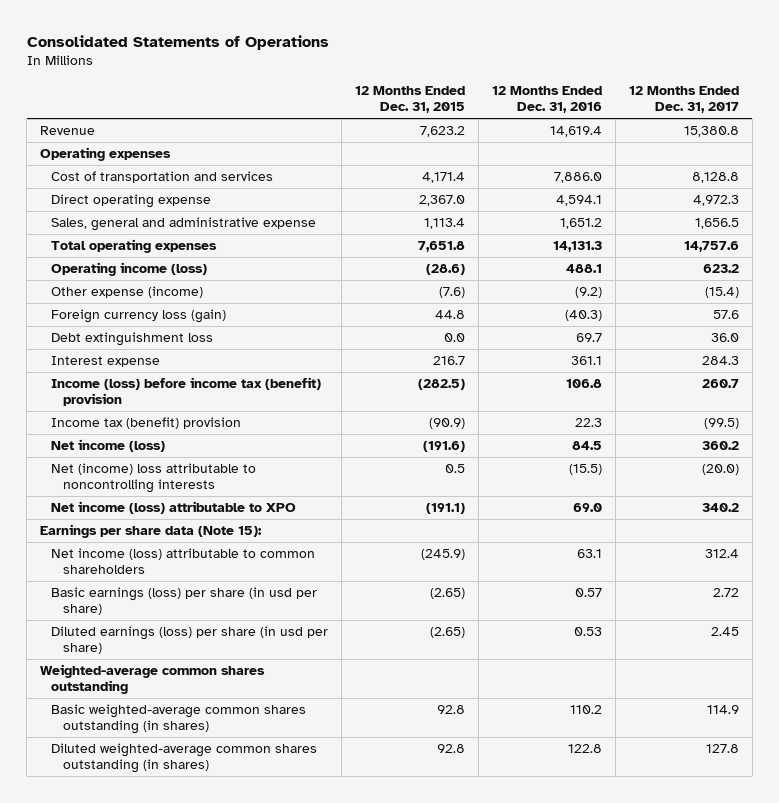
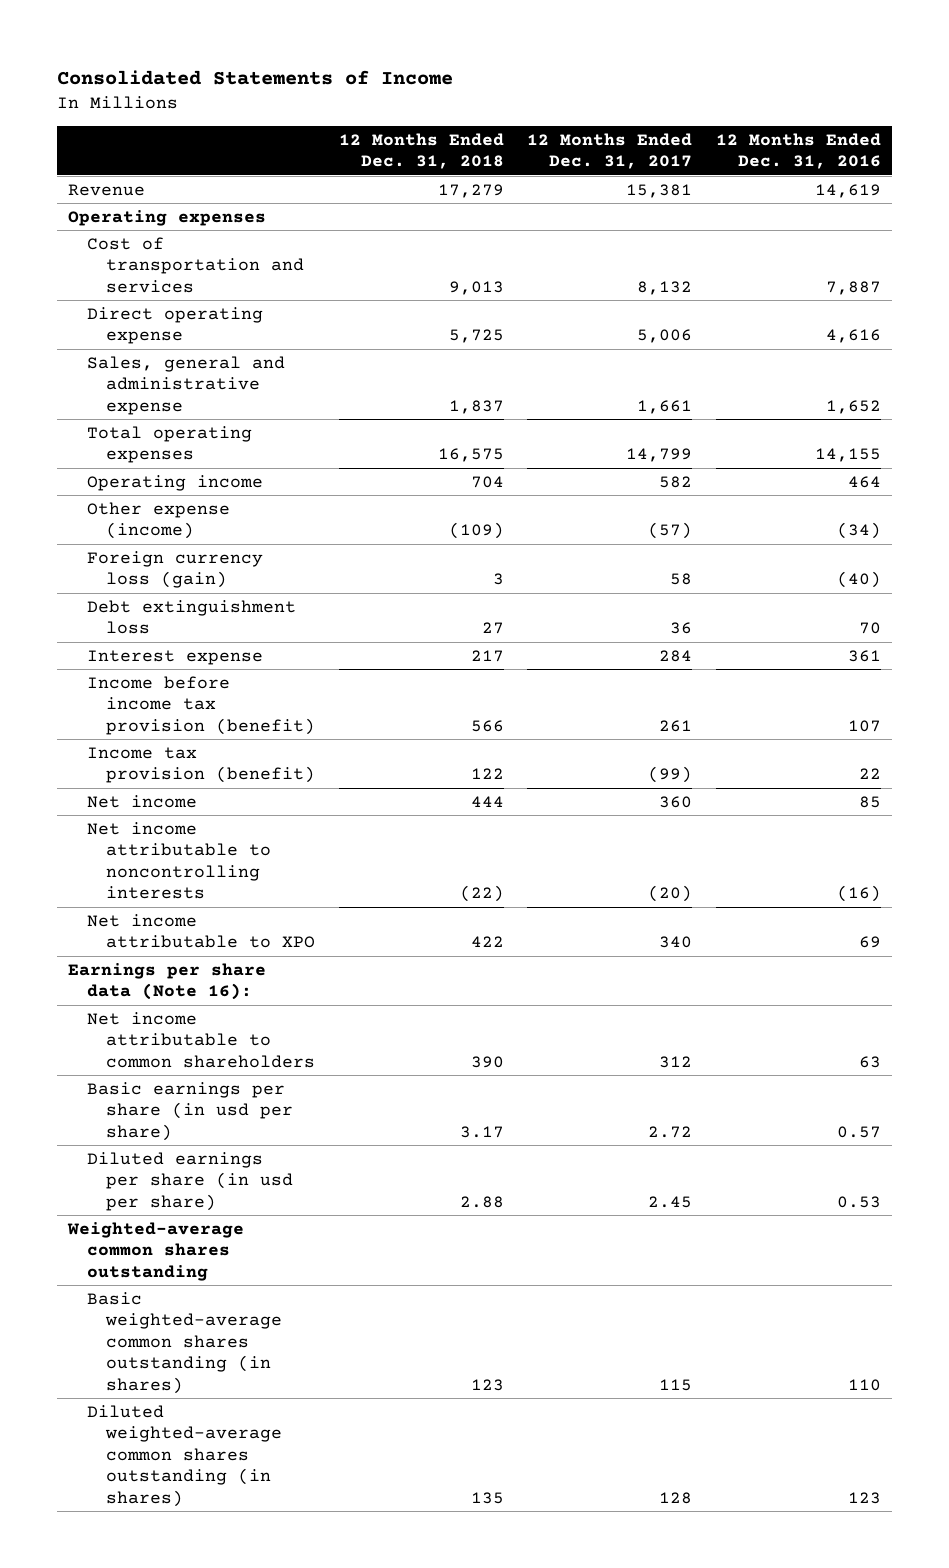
[26,35,329,51] Consolidated Statements of Operations -> [56,70,453,86] Consolidated Statements of Income
[355,86,466,114] 12 Months Ended Dec. 31, 2015 -> none
none -> [338,132,504,170] 12 Months Ended Dec. 31, 2018
[550,126,603,138] 14,619.4 -> [814,183,881,198] 14,619
[683,126,739,138] 15,380.8 -> [626,183,693,198] 15,381
[554,172,603,184] 7,886.0 -> [825,280,881,295] 7,887
[691,172,739,184] 8,128.8 -> [637,280,693,295] 8,132
[556,195,603,207] 4,594.1 -> [825,329,881,344] 4,616
[692,195,739,207] 4,972.3 -> [637,329,693,344] 5,006
[560,218,603,230] 1,651.2 -> [825,399,881,414] 1,652
[694,218,739,230] 1,656.5 -> [637,399,693,414] 1,661
[553,241,603,253] 14,131.3 -> [814,448,881,463] 14,155
[683,241,739,253] 14,757.6 -> [626,448,693,463] 14,799
[51,262,208,277] Operating income (loss) -> [87,474,264,491] Operating income
[566,264,603,274] 488.1 -> [847,475,881,488] 464
[702,264,739,274] 623.2 -> [659,475,693,488] 582
[575,287,603,299] (9.2) -> [836,522,881,540] (34)
[704,287,739,299] (15.4) -> [648,522,693,540] (57)
[565,310,603,322] (40.3) -> [836,571,881,589] (40)
[712,310,739,320] 57.6 -> [670,573,693,586] 58
[576,333,603,343] 69.7 -> [858,622,881,635] 70
[710,333,739,343] 36.0 -> [670,622,693,635] 36
[571,356,603,366] 361.1 -> [847,649,881,662] 361
[701,356,739,366] 284.3 -> [659,649,693,662] 284
[51,377,322,407] Income (loss) before income tax (benefit) provision -> [87,675,316,735] Income before income tax provision (benefit)
[566,379,603,389] 106.8 -> [847,719,881,732] 107
[701,379,739,389] 260.7 -> [659,719,693,732] 261
[51,417,242,430] Income tax (benefit) provision -> [87,746,316,784] Income tax provision (benefit)
[575,418,603,428] 22.3 -> [858,768,881,780] 22
[703,418,739,430] (99.5) -> [648,766,693,784] (99)
[51,439,166,453] Net income (loss) -> [87,794,198,808] Net income
[572,441,603,451] 84.5 -> [858,795,881,808] 85
[701,441,739,451] 360.2 -> [659,795,693,808] 360
[51,463,257,494] Net (income) loss attributable to noncontrolling interests -> [87,821,272,900] Net income attributable to noncontrolling interests
[569,464,603,476] (15.5) -> [836,885,881,903] (16)
[701,464,739,476] (20.0) -> [648,885,693,903] (20)
[51,501,297,515] Net income (loss) attributable to XPO -> [87,913,316,949] Net income attributable to XPO
[573,503,603,513] 69.0 -> [858,936,881,949] 69
[701,503,739,513] 340.2 -> [659,936,693,949] 340
[39,524,262,539] Earnings per share data (Note 15): -> [68,962,267,1001] Earnings per share data (Note 16):
[51,548,316,575] Net income (loss) attributable to common shareholders -> [87,1011,316,1068] Net income attributable to common shareholders
[577,549,603,559] 63.1 -> [858,1055,881,1068] 63
[704,549,739,559] 312.4 -> [659,1055,693,1068] 312
[51,587,318,616] Basic earnings (loss) per share (in usd per share) -> [87,1081,294,1141] Basic earnings per share (in usd per share)
[51,626,329,655] Diluted earnings (loss) per share (in usd per share) -> [87,1151,294,1211] Diluted earnings per share (in usd per share)
[570,705,603,715] 110.2 -> [847,1378,881,1391] 110
[706,705,739,715] 114.9 -> [659,1378,693,1391] 115
[568,744,603,754] 122.8 -> [847,1491,881,1504] 123
[705,744,739,754] 127.8 -> [659,1491,693,1504] 128

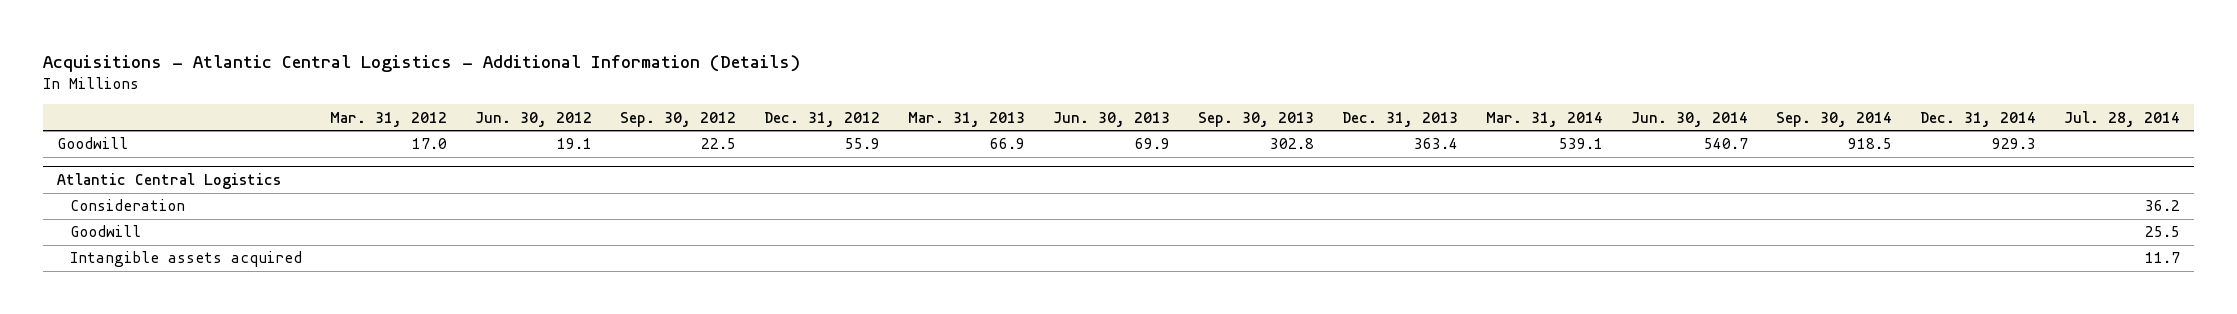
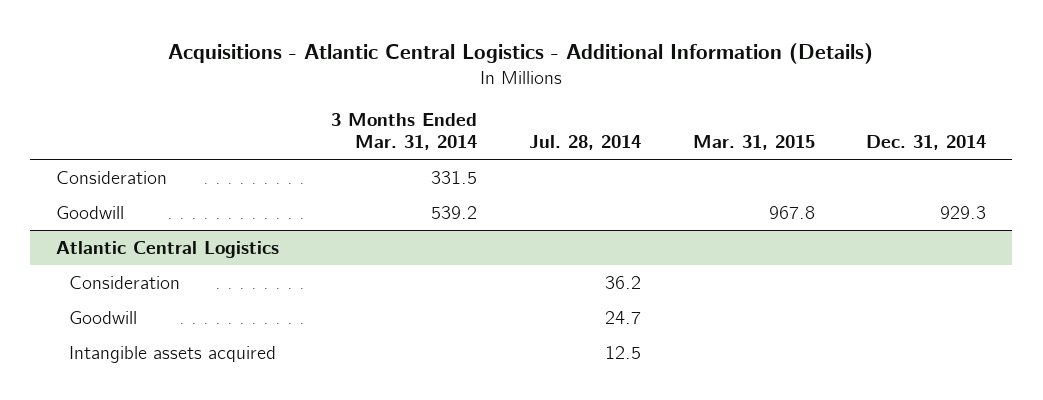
[329,111,447,127] Mar. 31, 2012 -> none
[474,111,592,127] Jun. 30, 2012 -> none
[619,111,736,127] Sep. 30, 2012 -> none
[763,111,880,127] Dec. 31, 2012 -> none
[907,111,1025,127] Mar. 31, 2013 -> none
[1052,111,1170,127] Jun. 30, 2013 -> none
[1197,111,1314,127] Sep. 30, 2013 -> none
[1341,111,1458,127] Dec. 31, 2013 -> none
[1485,111,1603,127] Mar. 31, 2014 -> none
[1631,111,1749,127] Jun. 30, 2014 -> none
[1776,111,1893,127] Sep. 30, 2014 -> none
none -> [331,112,478,150] 3 Months Ended Mar. 31, 2014
none -> [692,134,815,150] Mar. 31, 2015
none -> [56,170,168,184] Consideration
[2145,226,2181,238] 25.5 -> [604,310,641,324] 24.7
[2145,252,2181,264] 11.7 -> [604,345,641,359] 12.5

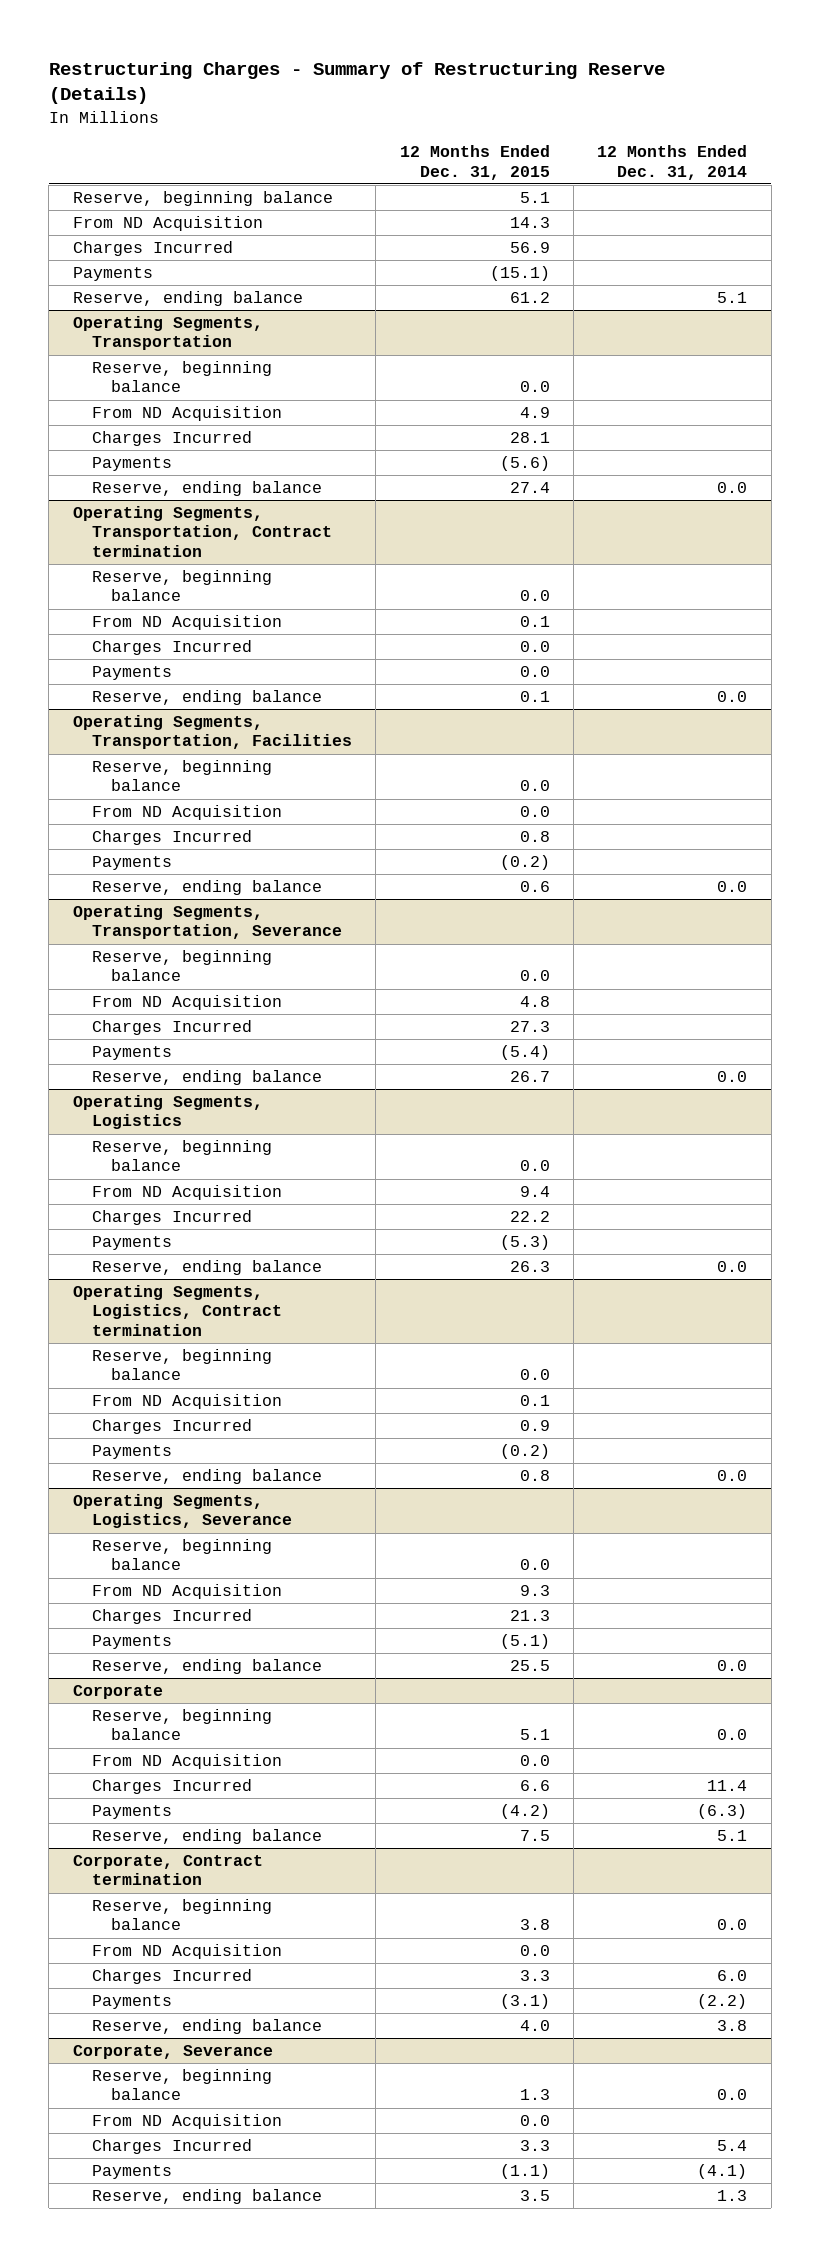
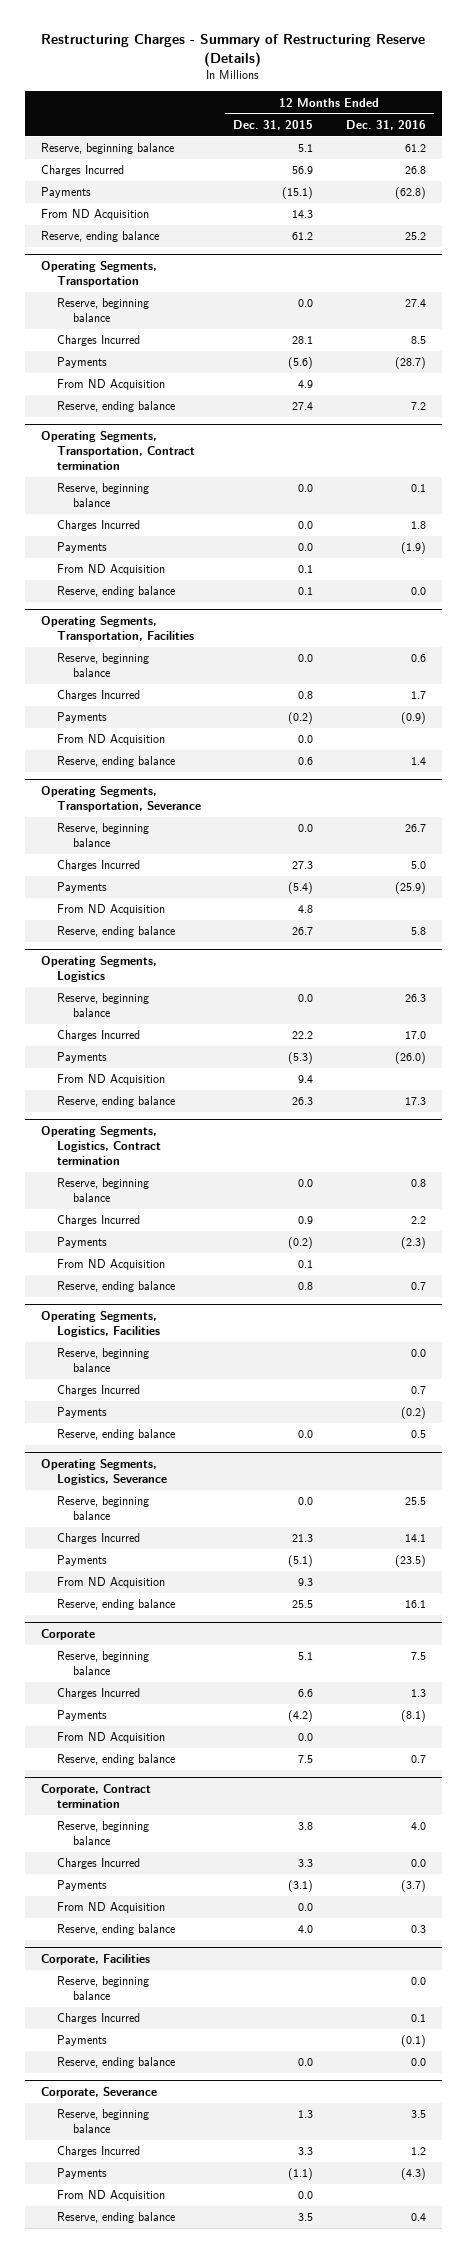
[597,145,748,180] 12 Months Ended Dec. 31, 2014 -> none
none -> [345,119,426,130] Dec. 31, 2016
[72,216,263,232] From ND Acquisition -> [41,209,150,221] From ND Acquisition
[91,406,282,422] From ND Acquisition -> [56,379,165,391] From ND Acquisition
[91,615,282,631] From ND Acquisition -> [56,564,165,576] From ND Acquisition
[91,805,282,821] From ND Acquisition -> [56,734,165,746] From ND Acquisition
[91,995,282,1011] From ND Acquisition -> [56,904,165,916] From ND Acquisition
[91,1185,282,1201] From ND Acquisition -> [56,1074,165,1086] From ND Acquisition
[91,1394,282,1410] From ND Acquisition -> [56,1259,165,1271] From ND Acquisition
none -> [41,1310,160,1337] Operating Segments, Logistics, Facilities
none -> [56,1348,149,1373] Reserve, beginning balance
none -> [56,1385,140,1397] Charges Incurred
none -> [56,1407,107,1419] Payments
none -> [56,1429,175,1441] Reserve, ending balance
[91,1584,282,1600] From ND Acquisition -> [56,1577,165,1589] From ND Acquisition
[91,1754,282,1770] From ND Acquisition -> [56,1732,165,1744] From ND Acquisition
[91,1944,282,1960] From ND Acquisition -> [56,1902,165,1914] From ND Acquisition
none -> [41,1953,151,1965] Corporate, Facilities
none -> [56,1976,149,2001] Reserve, beginning balance
none -> [56,2013,140,2025] Charges Incurred
none -> [56,2035,107,2047] Payments
none -> [56,2057,175,2069] Reserve, ending balance
[91,2114,282,2130] From ND Acquisition -> [56,2190,165,2202] From ND Acquisition

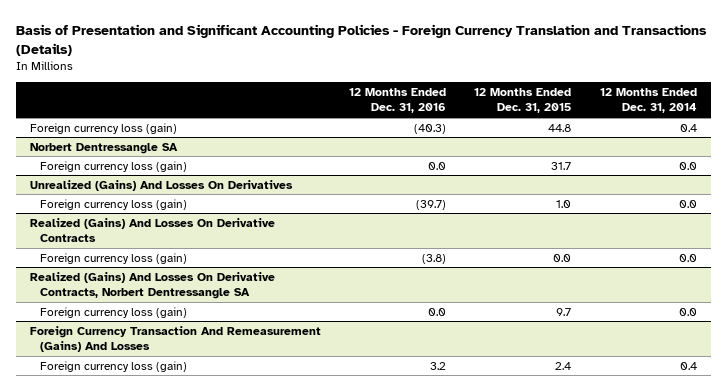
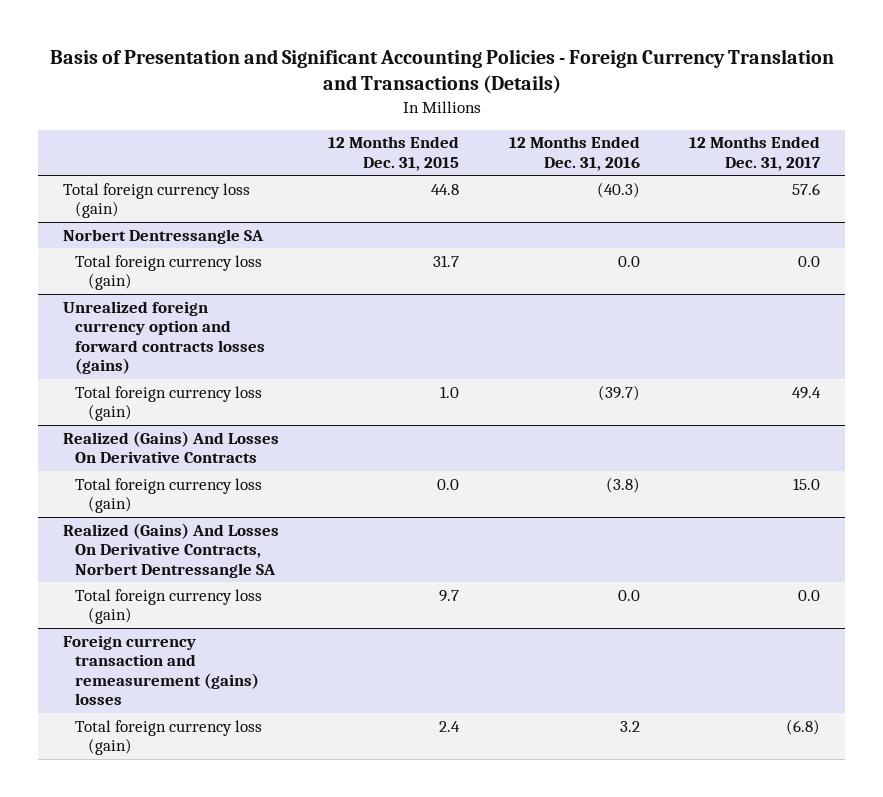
[599,87,697,114] 12 Months Ended Dec. 31, 2014 -> none
none -> [689,136,822,172] 12 Months Ended Dec. 31, 2017
[30,122,178,134] Foreign currency loss (gain) -> [62,182,250,219] Total foreign currency loss (gain)
[40,160,188,172] Foreign currency loss (gain) -> [75,254,263,291] Total foreign currency loss (gain)
[30,179,294,191] Unrealized (Gains) And Losses On Derivatives -> [62,300,266,375] Unrealized foreign currency option and forward contracts losses (gains)
[40,198,188,210] Foreign currency loss (gain) -> [75,385,263,422] Total foreign currency loss (gain)
[40,252,188,264] Foreign currency loss (gain) -> [75,477,263,514] Total foreign currency loss (gain)
[40,306,188,318] Foreign currency loss (gain) -> [75,588,263,625] Total foreign currency loss (gain)
[30,325,322,353] Foreign Currency Transaction And Remeasurement (Gains) And Losses -> [62,634,260,706] Foreign currency transaction and remeasurement (gains) losses
[40,360,188,372] Foreign currency loss (gain) -> [75,719,263,756] Total foreign currency loss (gain)

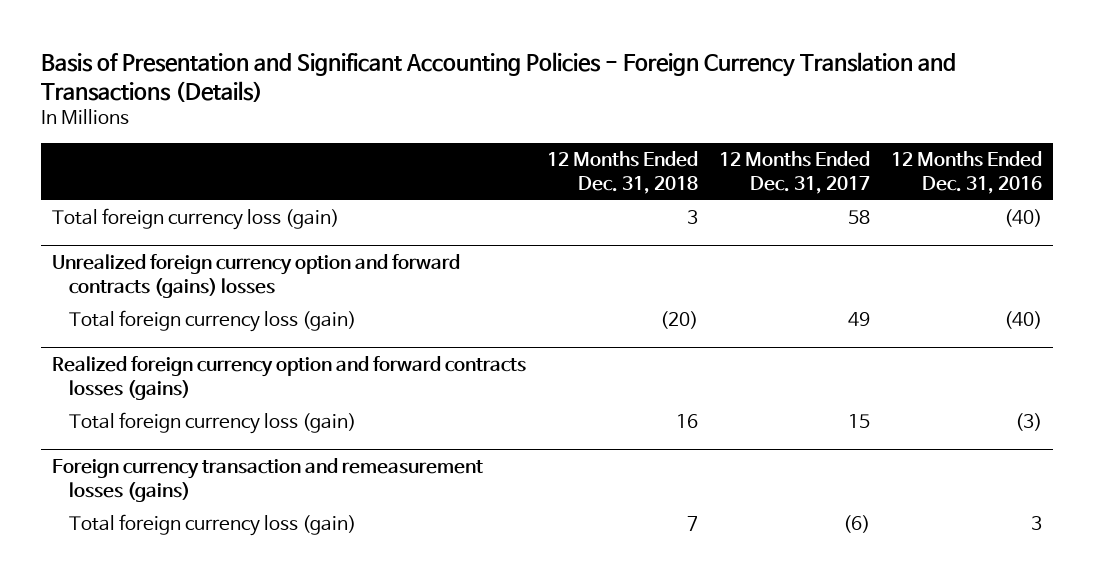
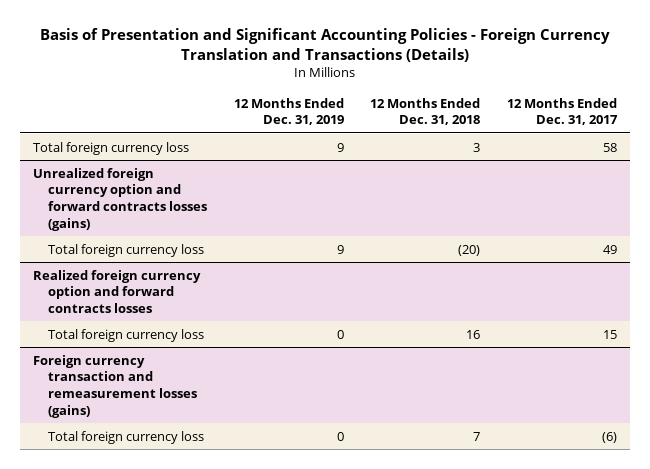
[891,150,1043,194] 12 Months Ended Dec. 31, 2016 -> none
none -> [233,97,344,126] 12 Months Ended Dec. 31, 2019
[51,208,339,231] Total foreign currency loss (gain) -> [32,141,189,155] Total foreign currency loss
[51,254,460,299] Unrealized foreign currency option and forward contracts (gains) losses -> [32,167,207,231] Unrealized foreign currency option and forward contracts losses (gains)
[68,310,356,333] Total foreign currency loss (gain) -> [47,243,204,257] Total foreign currency loss
[51,356,526,401] Realized foreign currency option and forward contracts losses (gains) -> [32,269,201,313] Realized foreign currency option and forward contracts losses
[68,412,356,435] Total foreign currency loss (gain) -> [47,328,204,342] Total foreign currency loss
[68,514,356,537] Total foreign currency loss (gain) -> [47,430,204,444] Total foreign currency loss

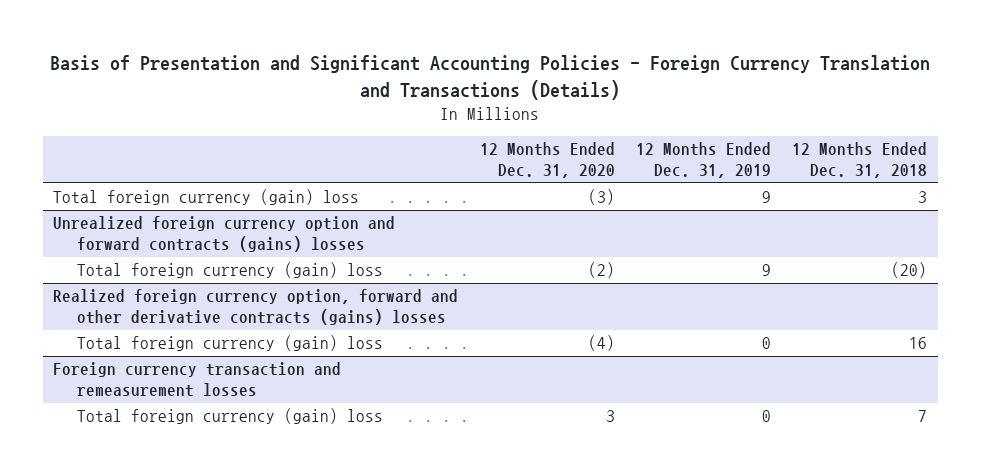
[506,97,618,126] 12 Months Ended Dec. 31, 2017 -> none
none -> [479,141,615,179] 12 Months Ended Dec. 31, 2020
[32,141,189,155] Total foreign currency loss -> [53,189,360,206] Total foreign currency (gain) loss
[32,167,207,231] Unrealized foreign currency option and forward contracts losses (gains) -> [53,216,396,253] Unrealized foreign currency option and forward contracts (gains) losses
[47,243,204,257] Total foreign currency loss -> [76,262,383,279] Total foreign currency (gain) loss
[32,269,201,313] Realized foreign currency option and forward contracts losses -> [53,289,459,326] Realized foreign currency option, forward and other derivative contracts (gains) losses
[47,328,204,342] Total foreign currency loss -> [76,335,383,352] Total foreign currency (gain) loss
[32,354,197,418] Foreign currency transaction and remeasurement losses (gains) -> [53,362,342,398] Foreign currency transaction and remeasurement losses
[47,430,204,444] Total foreign currency loss -> [76,408,383,425] Total foreign currency (gain) loss

